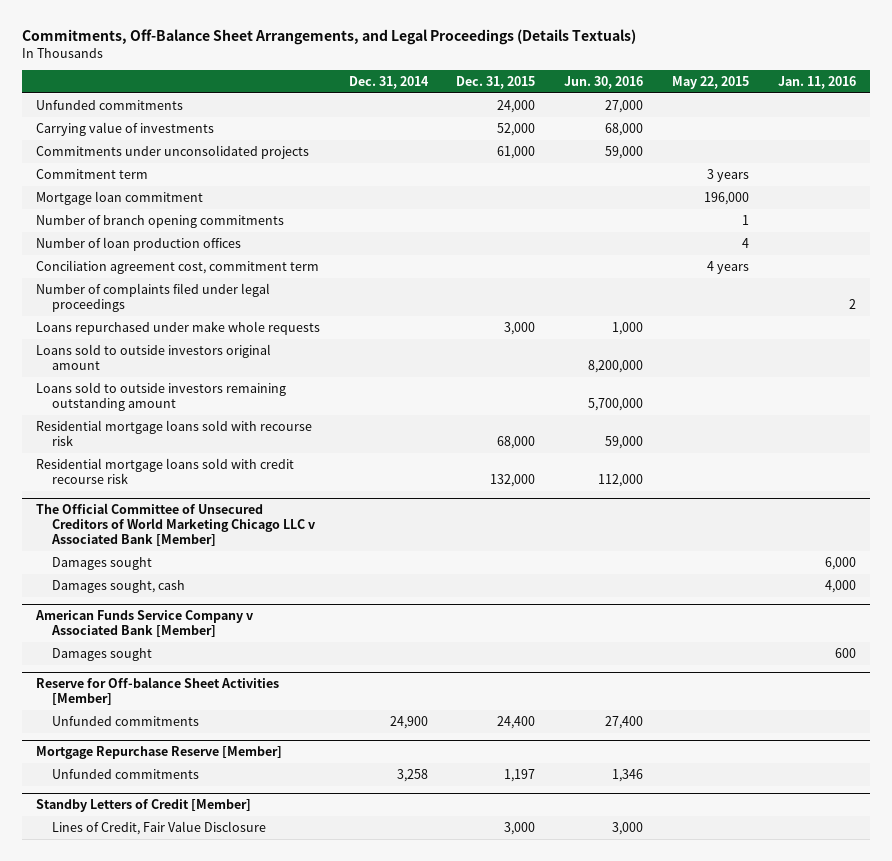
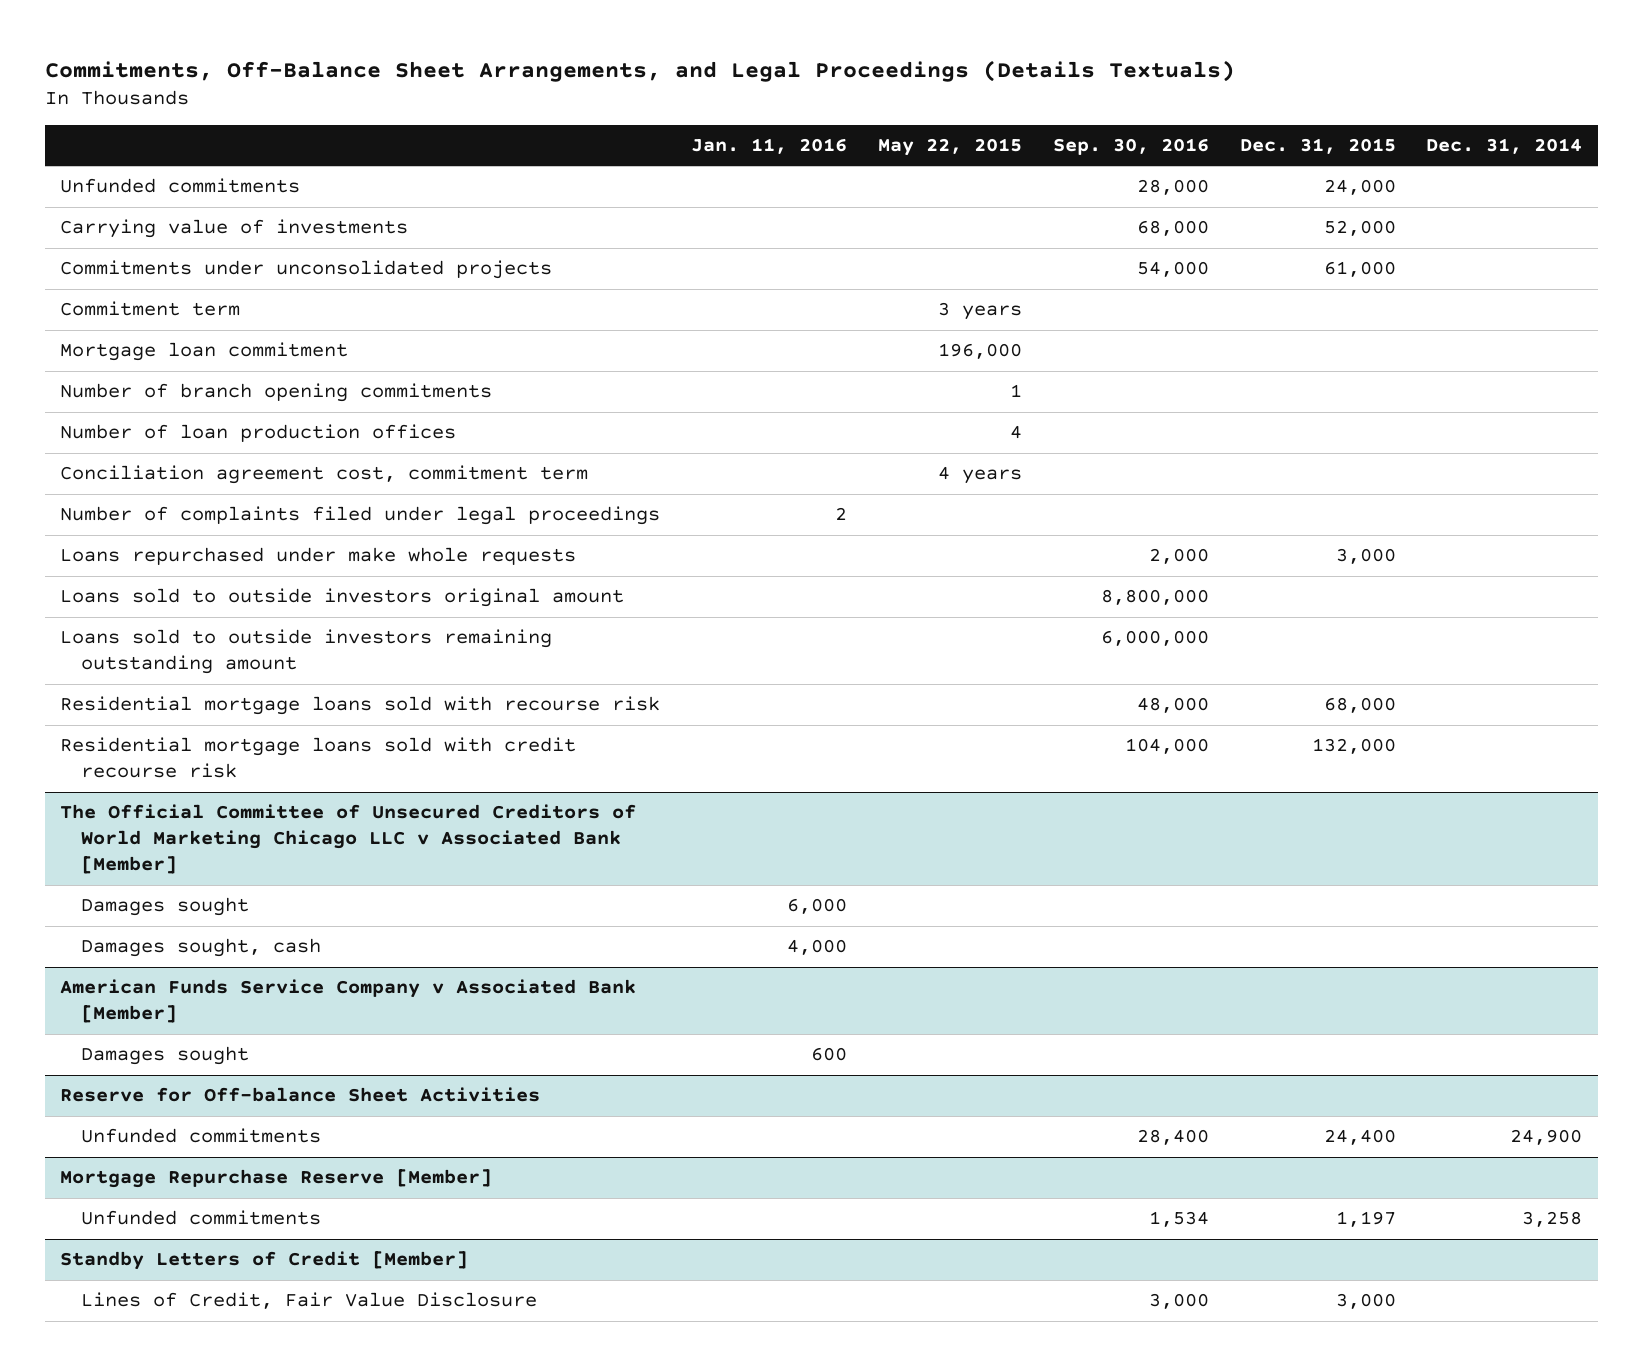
[564,75,644,89] Jun. 30, 2016 -> none
none -> [1052,138,1209,156] Sep. 30, 2016
[36,677,280,706] Reserve for Off-balance Sheet Activities [Member] -> [60,1087,541,1103] Reserve for Off-balance Sheet Activities

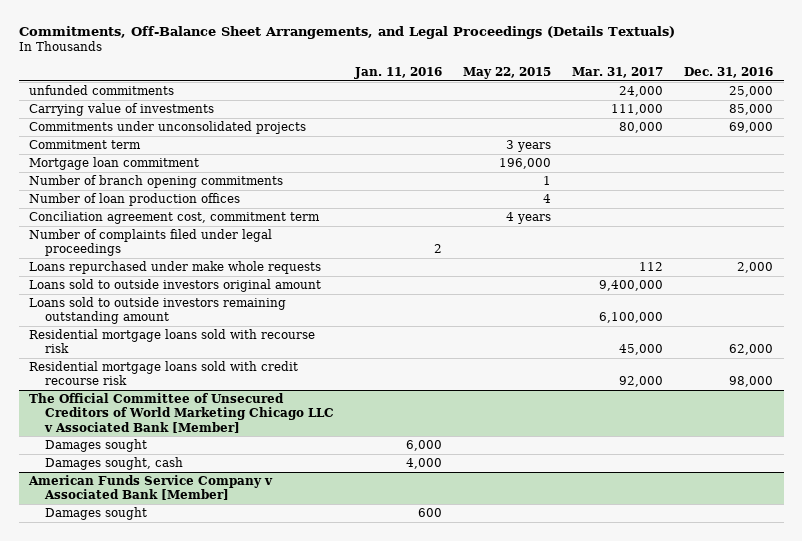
[1052,138,1209,156] Sep. 30, 2016 -> none
[1239,138,1396,155] Dec. 31, 2015 -> none
[1426,138,1583,155] Dec. 31, 2014 -> none
none -> [571,66,663,78] Mar. 31, 2017
none -> [684,66,774,78] Dec. 31, 2016
[60,178,301,194] Unfunded commitments -> [29,85,175,96] unfunded commitments
[60,1087,541,1103] Reserve for Off-balance Sheet Activities -> none
[81,1128,322,1144] Unfunded commitments -> none
[60,1169,493,1189] Mortgage Repurchase Reserve [Member] -> none
[81,1210,322,1226] Unfunded commitments -> none
[60,1251,469,1271] Standby Letters of Credit [Member] -> none
[81,1292,538,1310] Lines of Credit, Fair Value Disclosure -> none

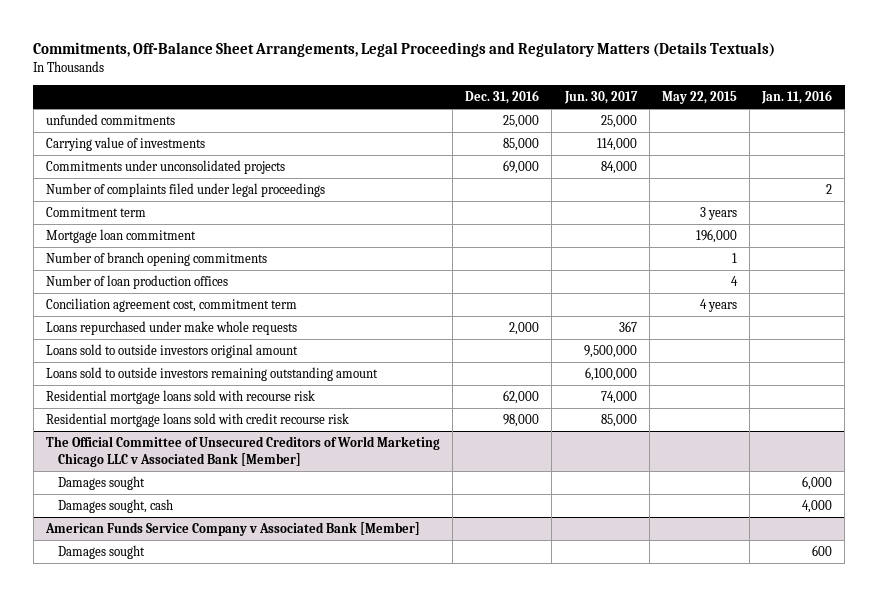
[18,26,675,40] Commitments, Off-Balance Sheet Arrangements, and Legal Proceedings (Details Textuals) -> [33,41,776,57] Commitments, Off-Balance Sheet Arrangements, Legal Proceedings and Regulatory Matters (Details Textuals)
[571,66,663,78] Mar. 31, 2017 -> none
none -> [563,91,638,105] Jun. 30, 2017
[29,229,273,257] Number of complaints filed under legal proceedings -> [46,183,326,198] Number of complaints filed under legal proceedings

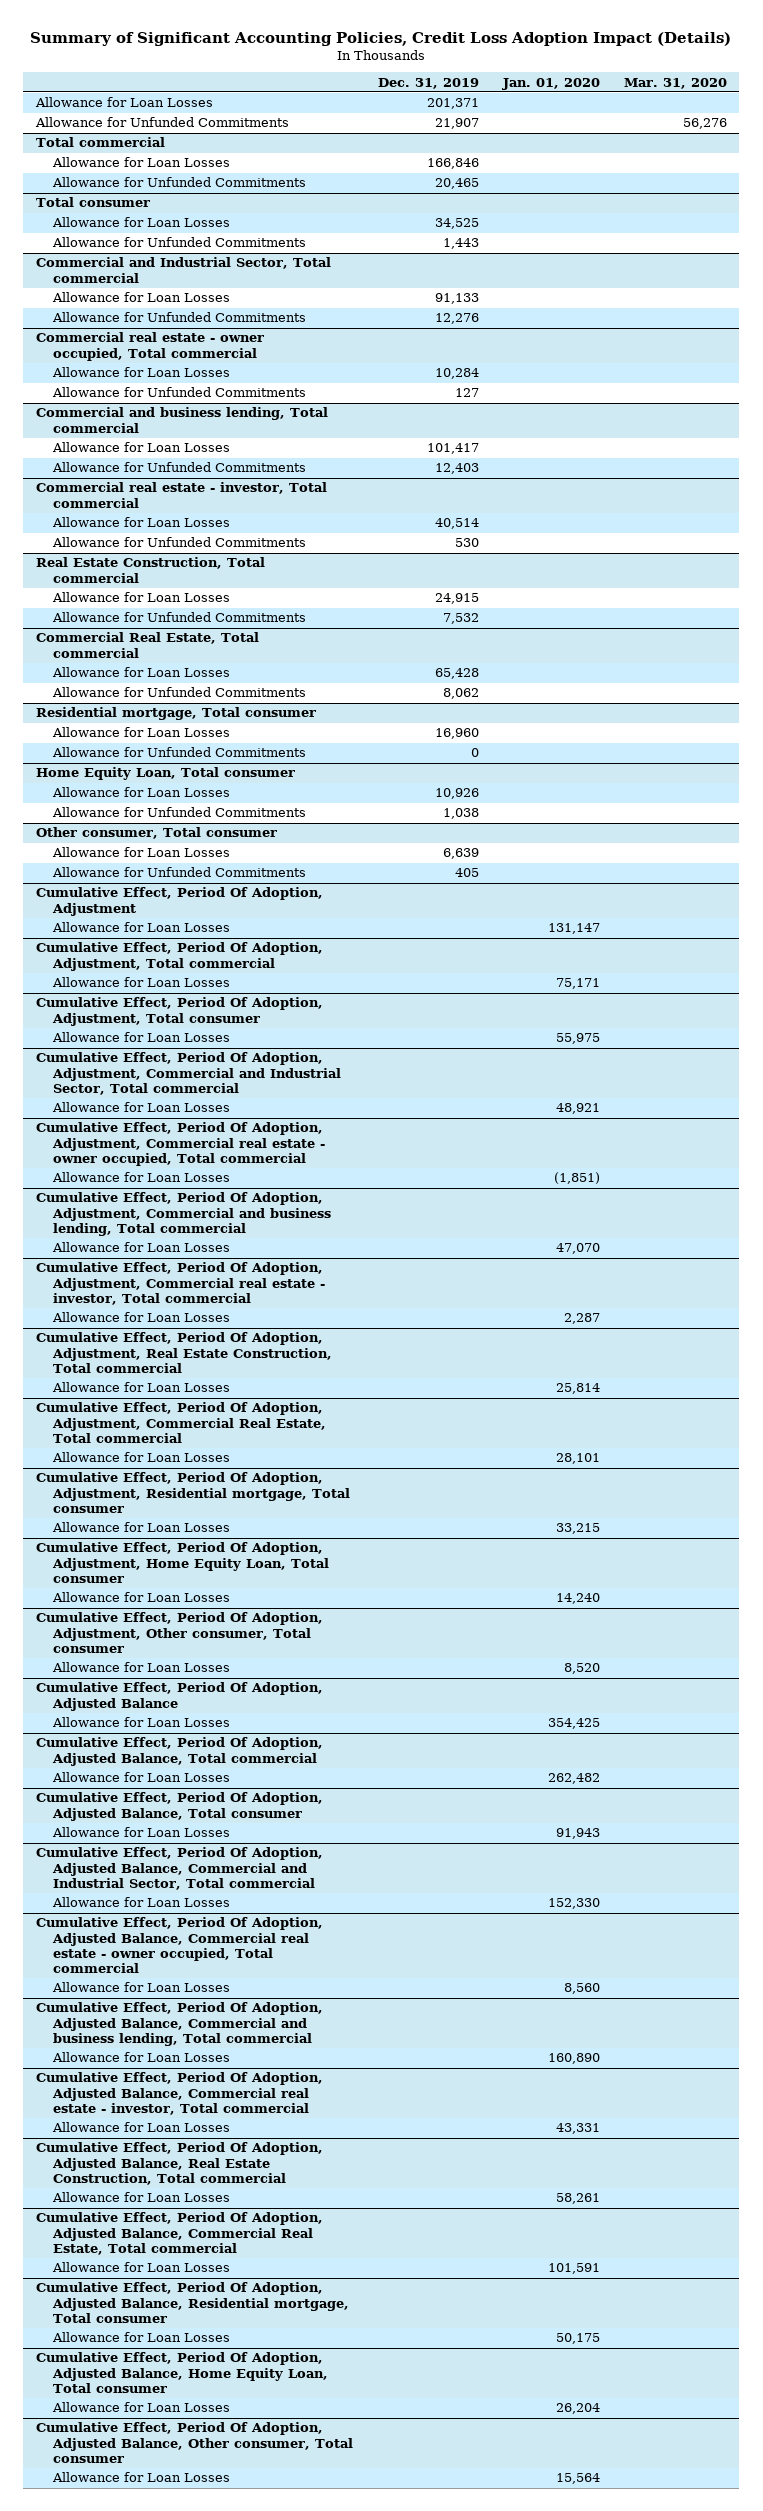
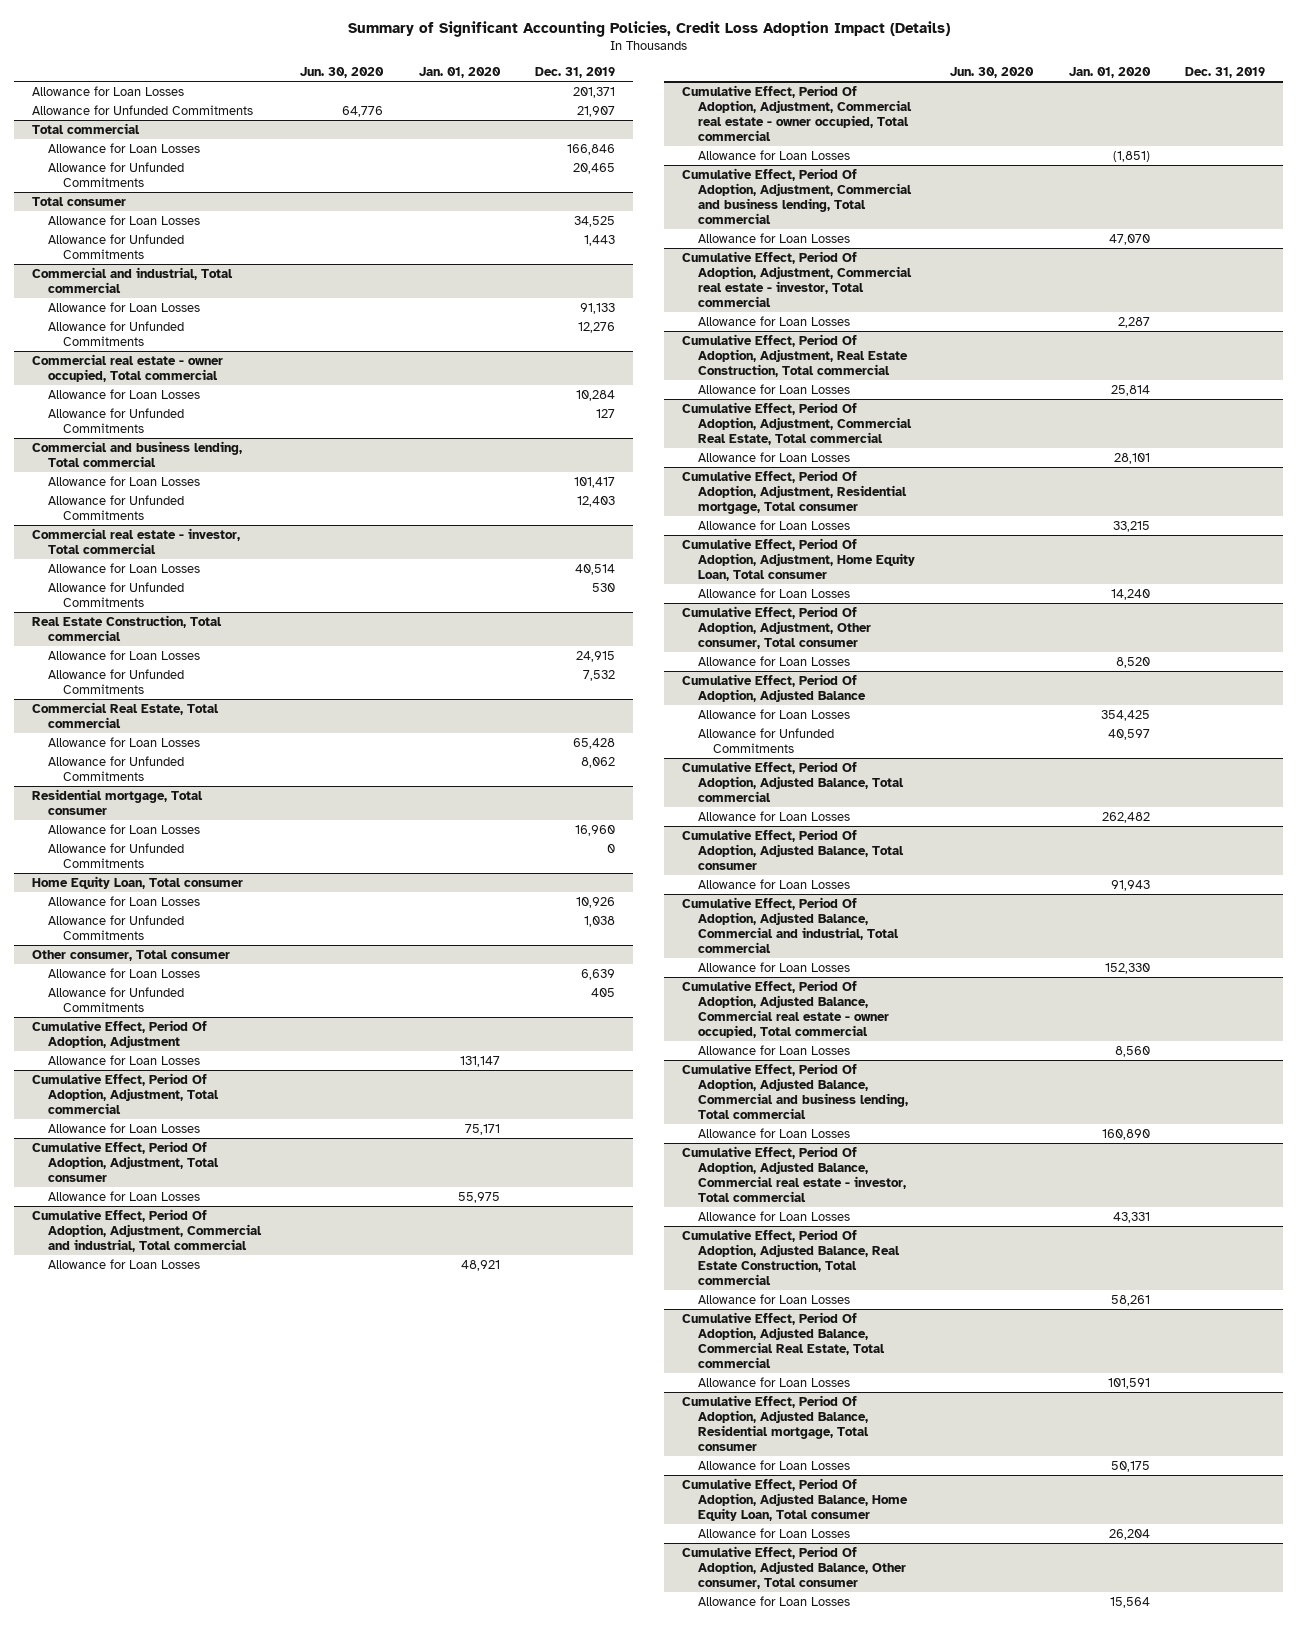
[624,77,728,89] Mar. 31, 2020 -> none
none -> [300,67,385,79] Jun. 30, 2020
[35,257,331,283] Commercial and Industrial Sector, Total commercial -> [31,266,233,293] Commercial and industrial, Total commercial
[35,1052,342,1095] Cumulative Effect, Period Of Adoption, Adjustment, Commercial and Industrial Sector, Total commercial -> [31,1208,262,1252] Cumulative Effect, Period Of Adoption, Adjustment, Commercial and industrial, Total commercial
none -> [697,727,834,753] Allowance for Unfunded Commitments
[35,1847,323,1890] Cumulative Effect, Period Of Adoption, Adjusted Balance, Commercial and Industrial Sector, Total commercial -> [681,896,899,953] Cumulative Effect, Period Of Adoption, Adjusted Balance, Commercial and industrial, Total commercial

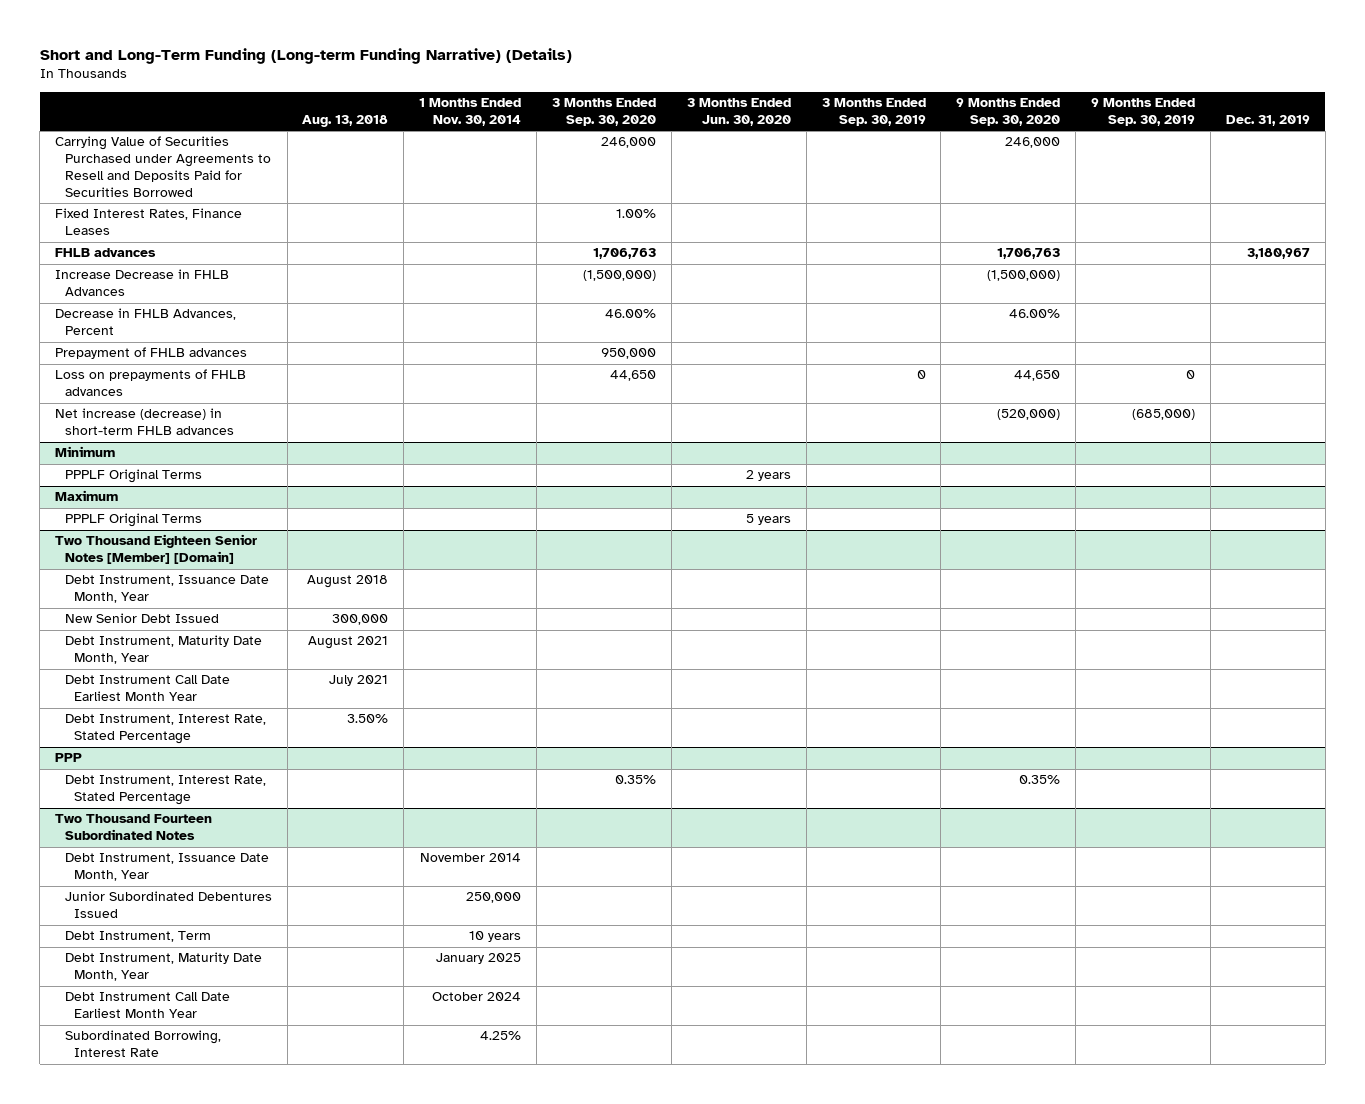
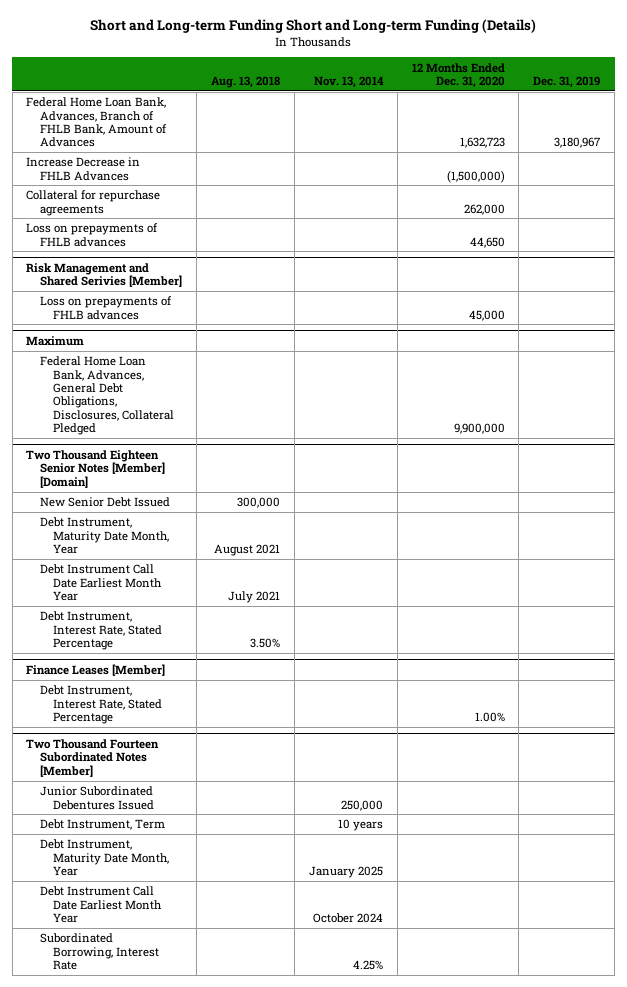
[39,48,572,65] Short and Long-Term Funding (Long-term Funding Narrative) (Details) -> [90,19,537,34] Short and Long-term Funding Short and Long-term Funding (Details)
[419,98,522,126] 1 Months Ended Nov. 30, 2014 -> none
[551,98,656,126] 3 Months Ended Sep. 30, 2020 -> none
[686,98,791,126] 3 Months Ended Jun. 30, 2020 -> none
[821,98,926,126] 3 Months Ended Sep. 30, 2019 -> none
[956,98,1061,126] 9 Months Ended Sep. 30, 2020 -> none
[1091,98,1196,126] 9 Months Ended Sep. 30, 2019 -> none
none -> [313,75,384,88] Nov. 13, 2014
none -> [411,62,505,88] 12 Months Ended Dec. 31, 2020
[55,136,271,197] Carrying Value of Securities Purchased under Agreements to Resell and Deposits Paid for Securities Borrowed -> none
[55,208,243,236] Fixed Interest Rates, Finance Leases -> none
[55,248,157,258] FHLB advances -> [26,97,167,148] Federal Home Loan Bank, Advances, Branch of FHLB Bank, Amount of Advances
[55,308,237,336] Decrease in FHLB Advances, Percent -> none
[55,347,248,360] Prepayment of FHLB advances -> none
none -> [26,190,161,216] Collateral for repurchase agreements
[55,408,234,436] Net increase (decrease) in short-term FHLB advances -> none
[55,446,116,458] Minimum -> none
[64,469,202,484] PPPLF Original Terms -> none
none -> [26,262,182,288] Risk Management and Shared Serivies [Member]
none -> [39,296,172,320] Loss on prepayments of FHLB advances
[64,513,202,528] PPPLF Original Terms -> none
none -> [39,356,175,436] Federal Home Loan Bank, Advances, General Debt Obligations, Disclosures, Collateral Pledged
[64,575,269,604] Debt Instrument, Issuance Date Month, Year -> none
[55,753,83,763] PPP -> none
[64,775,266,806] Debt Instrument, Interest Rate, Stated Percentage -> none
[64,853,269,882] Debt Instrument, Issuance Date Month, Year -> none
none -> [26,663,166,676] Finance Leases [Member]
none -> [39,685,163,725] Debt Instrument, Interest Rate, Stated Percentage
[55,814,213,841] Two Thousand Fourteen Subordinated Notes -> [26,738,160,777] Two Thousand Fourteen Subordinated Notes [Member]

